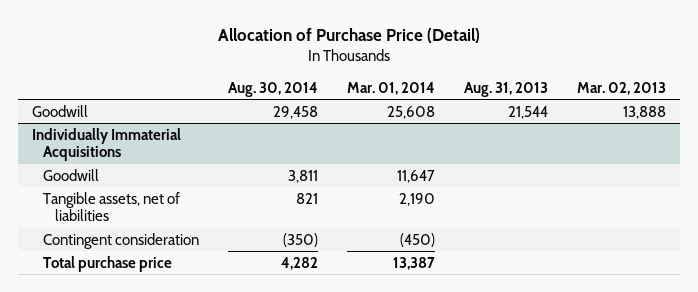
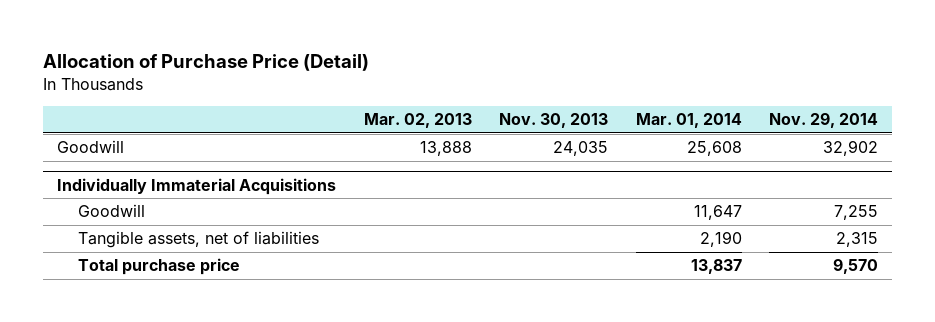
[228,81,319,97] Aug. 30, 2014 -> none
[463,81,548,97] Aug. 31, 2013 -> none
none -> [499,113,609,129] Nov. 30, 2013
none -> [769,112,879,129] Nov. 29, 2014
[43,232,200,249] Contingent consideration -> none
[393,256,436,270] 13,387 -> [690,259,742,275] 13,837

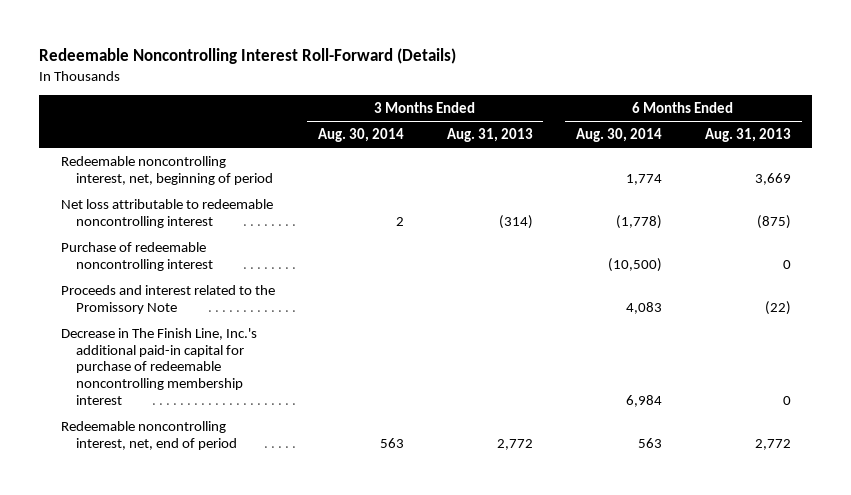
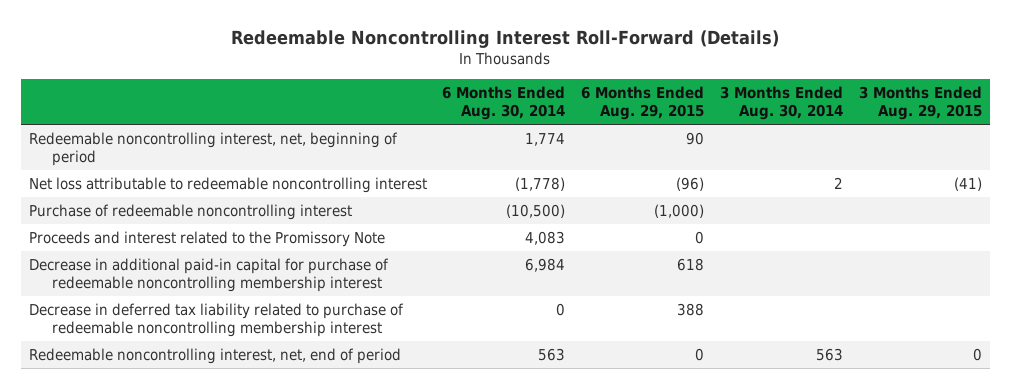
[446,127,533,142] Aug. 31, 2013 -> none
[704,127,791,142] Aug. 31, 2013 -> none
none -> [581,86,705,121] 6 Months Ended Aug. 29, 2015
none -> [858,86,982,121] 3 Months Ended Aug. 29, 2015
[60,327,257,406] Decrease in The Finish Line, Inc.'s additional paid-in capital for purchase of redeemable noncontrolling membership interest -> [28,257,389,292] Decrease in additional paid-in capital for purchase of redeemable noncontrolling membership interest
none -> [28,302,404,337] Decrease in deferred tax liability related to purchase of redeemable noncontrolling membership interest

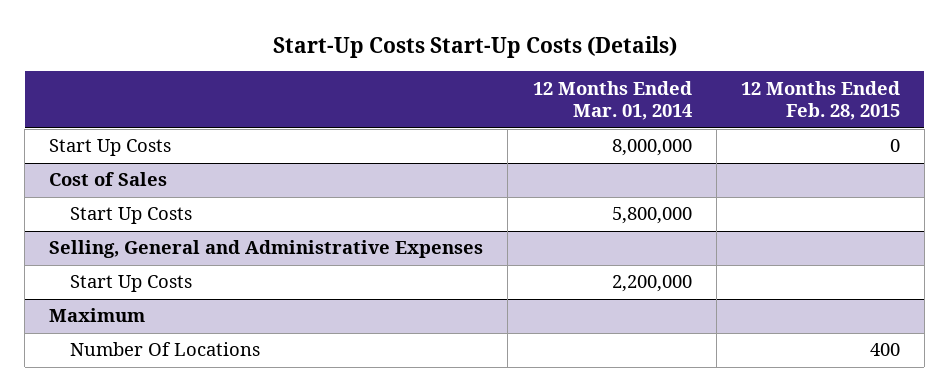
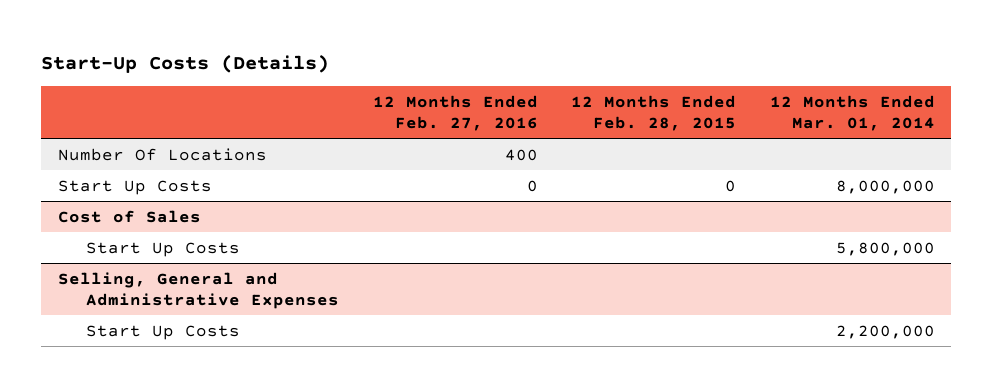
[272,35,677,58] Start-Up Costs Start-Up Costs (Details) -> [41,54,330,73] Start-Up Costs (Details)
none -> [372,94,538,132] 12 Months Ended Feb. 27, 2016
none -> [58,147,268,161] Number Of Locations
[49,308,146,323] Maximum -> none
[69,342,260,357] Number Of Locations -> none

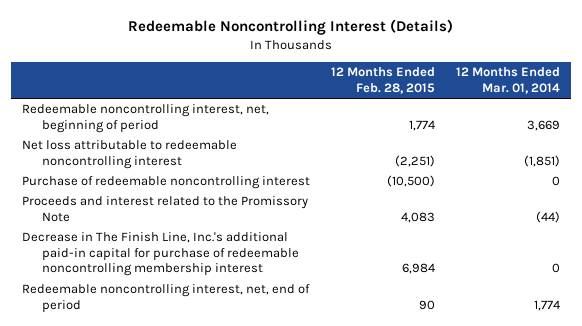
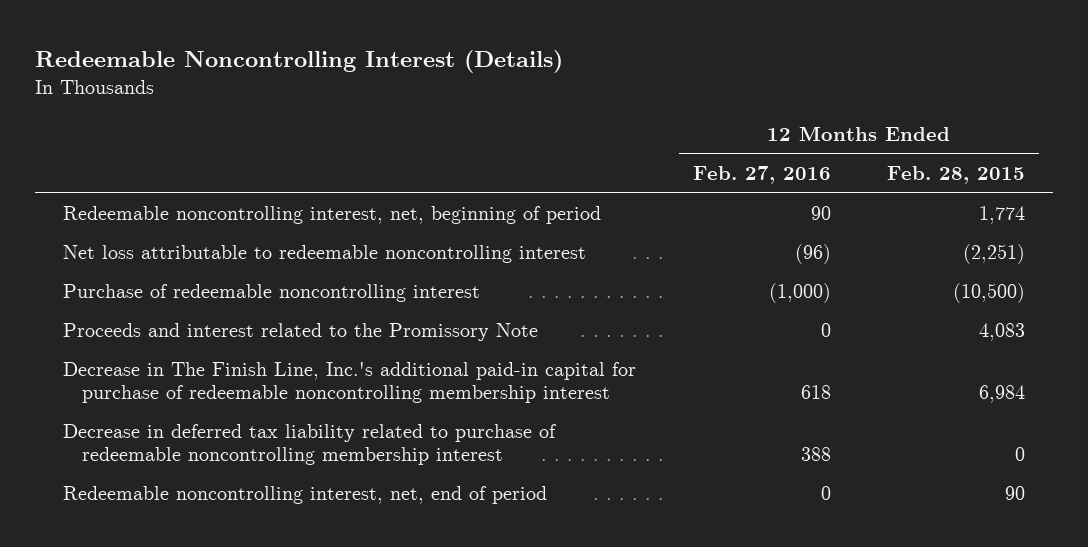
[456,67,561,94] 12 Months Ended Mar. 01, 2014 -> none
none -> [692,165,831,184] Feb. 27, 2016
none -> [63,423,558,465] Decrease in deferred tax liability related to purchase of redeemable noncontrolling membership interest

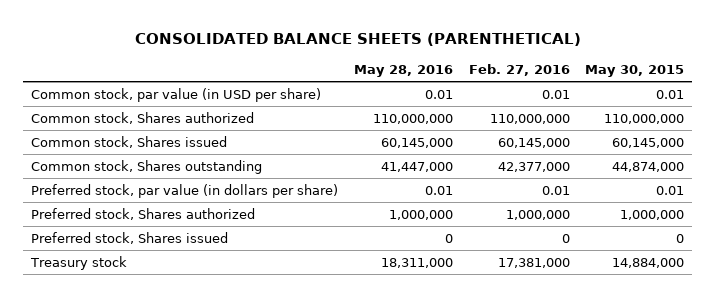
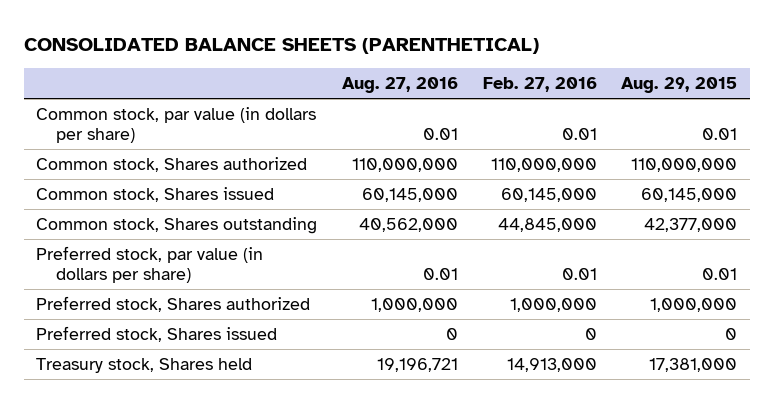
[353,64,453,77] May 28, 2016 -> none
[585,64,685,77] May 30, 2015 -> none
none -> [341,77,458,94] Aug. 27, 2016
none -> [621,77,738,94] Aug. 29, 2015
[31,87,322,102] Common stock, par value (in USD per share) -> [36,106,317,144] Common stock, par value (in dollars per share)
[497,161,570,172] 42,377,000 -> [497,217,597,232] 44,845,000
[30,255,128,270] Treasury stock -> [36,357,253,373] Treasury stock, Shares held
[497,257,570,268] 17,381,000 -> [506,357,597,372] 14,913,000

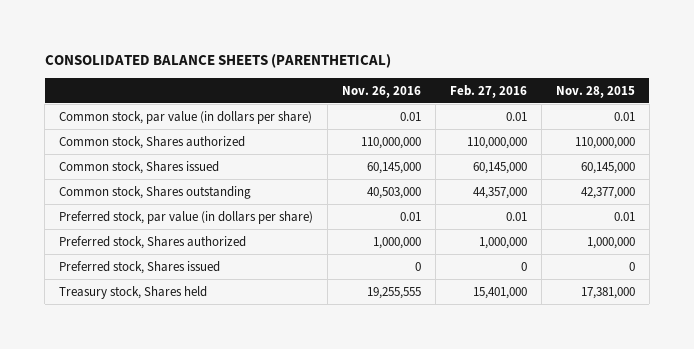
[341,77,458,94] Aug. 27, 2016 -> none
[621,77,738,94] Aug. 29, 2015 -> none
none -> [341,85,421,98] Nov. 26, 2016
none -> [555,85,635,98] Nov. 28, 2015
[497,217,597,232] 44,845,000 -> [472,186,527,199] 44,357,000
[506,357,597,372] 14,913,000 -> [472,286,527,299] 15,401,000

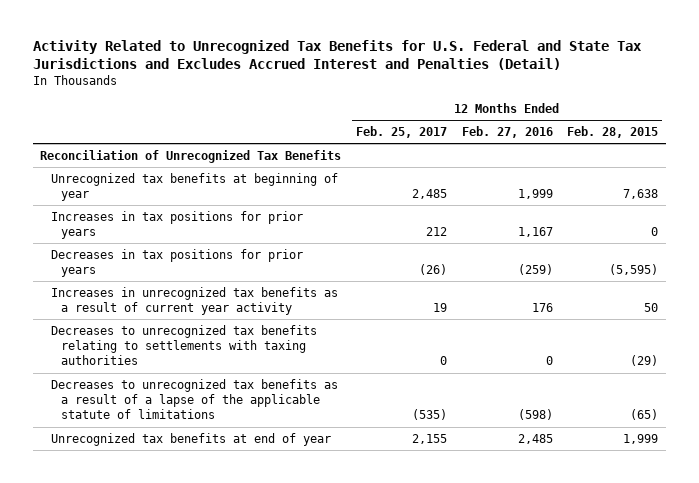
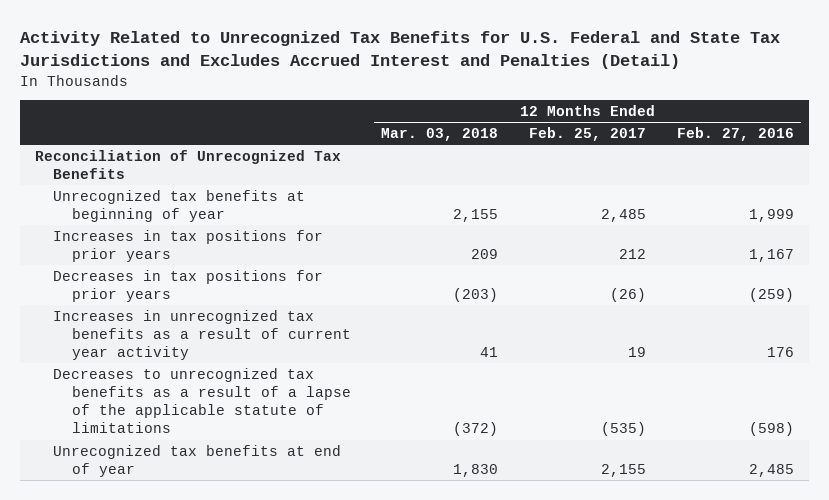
[567,125,659,138] Feb. 28, 2015 -> none
none -> [381,128,499,142] Mar. 03, 2018
[50,324,317,366] Decreases to unrecognized tax benefits relating to settlements with taxing authorities -> none

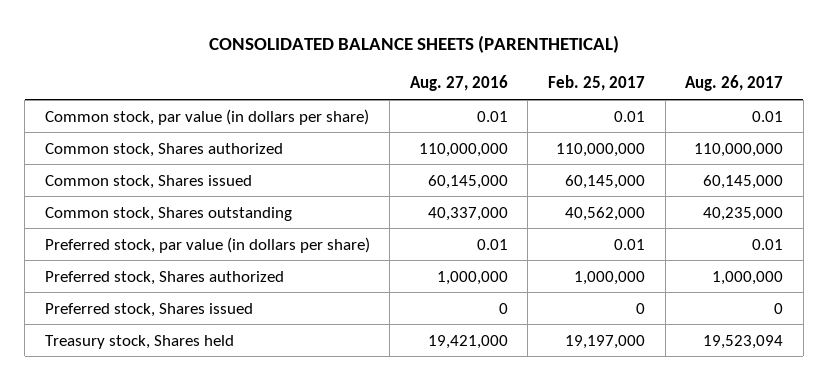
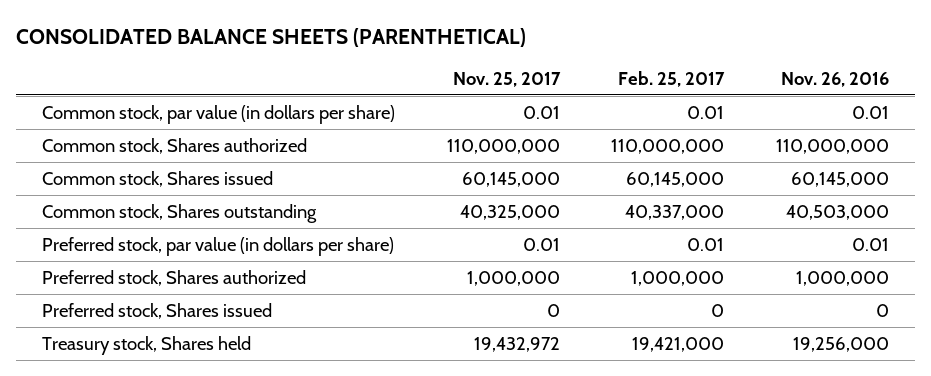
[409,75,508,92] Aug. 27, 2016 -> none
[685,75,784,92] Aug. 26, 2017 -> none
none -> [452,72,561,88] Nov. 25, 2017
none -> [781,72,890,88] Nov. 26, 2016
[565,206,646,221] 40,562,000 -> [625,204,725,220] 40,337,000
[565,334,646,349] 19,197,000 -> [632,336,725,352] 19,421,000

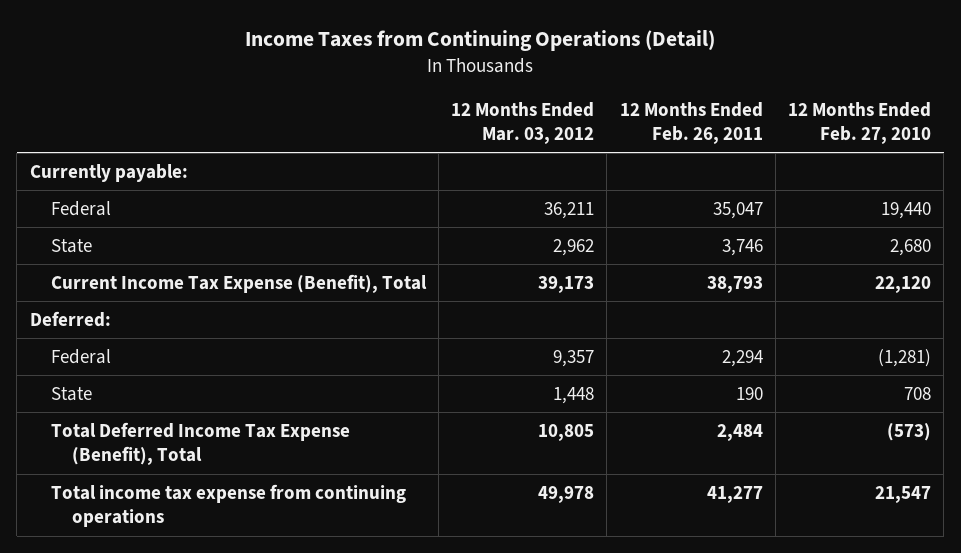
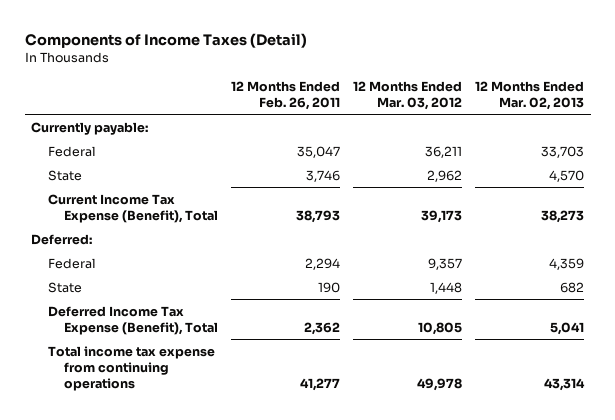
[245,30,716,52] Income Taxes from Continuing Operations (Detail) -> [24,32,307,48] Components of Income Taxes (Detail)
[788,101,932,145] 12 Months Ended Feb. 27, 2010 -> none
none -> [475,80,585,110] 12 Months Ended Mar. 02, 2013
[50,421,350,466] Total Deferred Income Tax Expense (Benefit), Total -> [47,305,219,335] Deferred Income Tax Expense (Benefit), Total
[716,423,763,441] 2,484 -> [304,321,341,335] 2,362

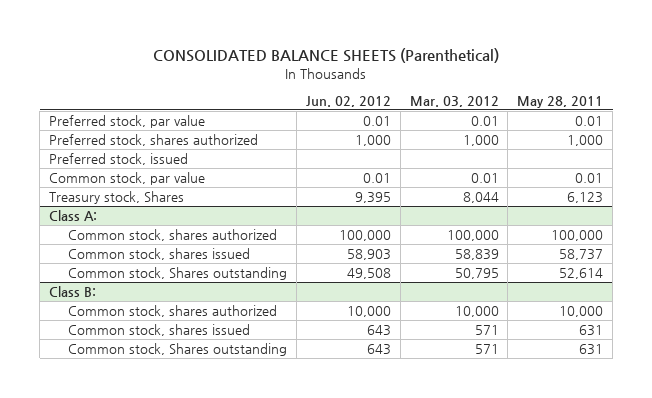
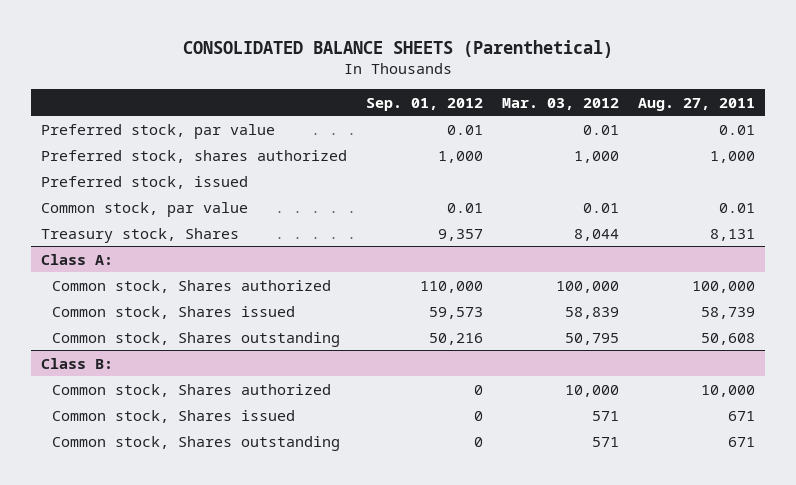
[305,95,391,107] Jun. 02, 2012 -> none
[517,95,604,108] May 28, 2011 -> none
none -> [365,97,483,111] Sep. 01, 2012
none -> [638,97,756,111] Aug. 27, 2011
[68,229,278,242] Common stock, shares authorized -> [51,279,331,293] Common stock, Shares authorized
[68,248,251,261] Common stock, shares issued -> [51,305,295,319] Common stock, Shares issued
[68,305,278,318] Common stock, shares authorized -> [51,383,331,397] Common stock, Shares authorized
[68,324,251,337] Common stock, shares issued -> [51,409,295,423] Common stock, Shares issued

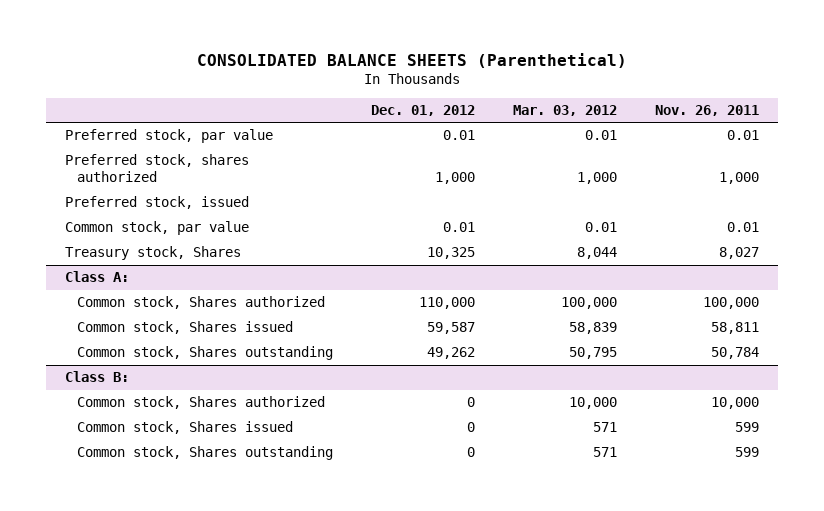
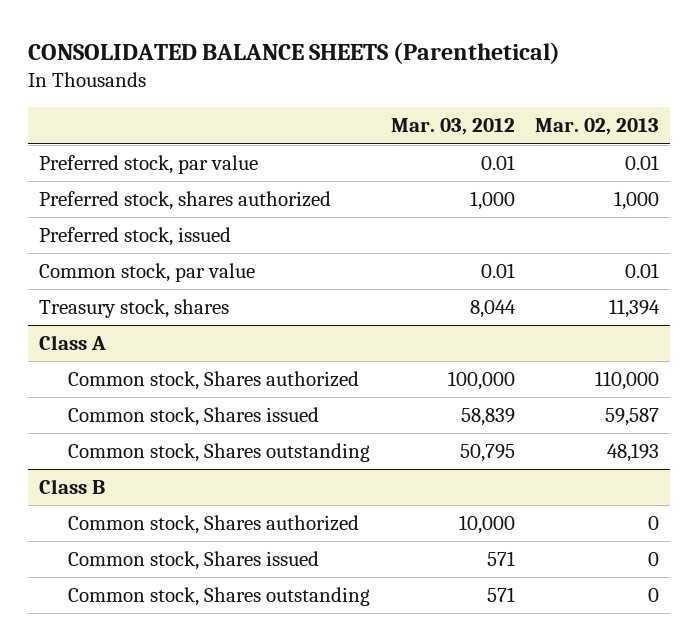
[370,104,475,116] Dec. 01, 2012 -> none
[655,104,760,116] Nov. 26, 2011 -> none
none -> [535,118,660,136] Mar. 02, 2013
[64,246,241,261] Treasury stock, Shares -> [38,298,229,318] Treasury stock, shares
[64,271,129,283] Class A: -> [38,334,106,350] Class A
[64,371,129,383] Class B: -> [38,478,105,494] Class B

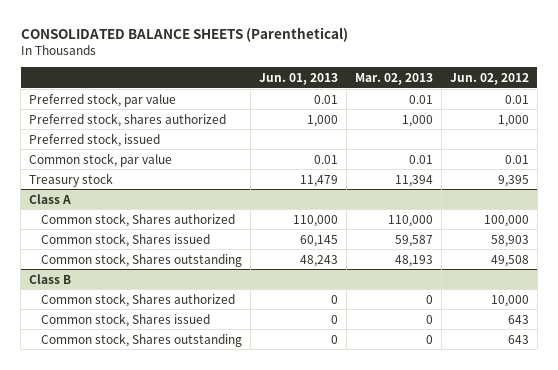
[390,118,515,136] Mar. 03, 2012 -> none
none -> [258,72,338,85] Jun. 01, 2013
none -> [449,72,529,85] Jun. 02, 2012
[38,298,229,318] Treasury stock, shares -> [29,172,114,187] Treasury stock

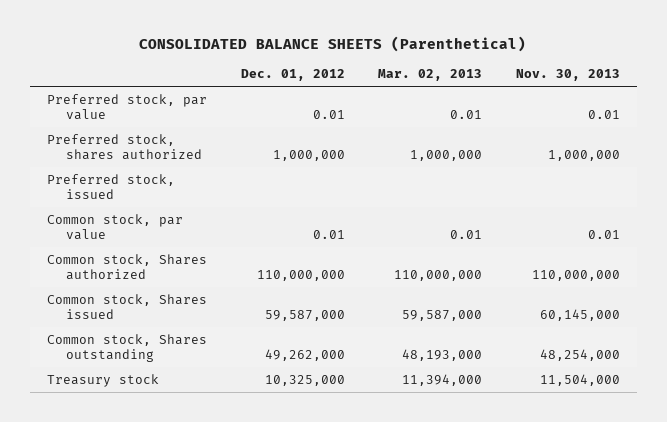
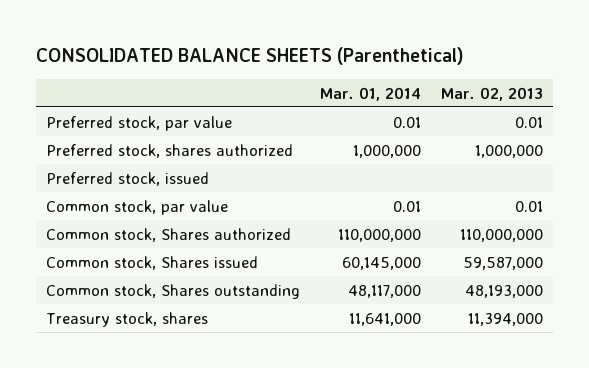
[240,69,345,82] Dec. 01, 2012 -> none
[515,69,620,82] Nov. 30, 2013 -> none
none -> [320,86,422,101] Mar. 01, 2014
[47,373,160,387] Treasury stock -> [46,311,209,327] Treasury stock, shares

